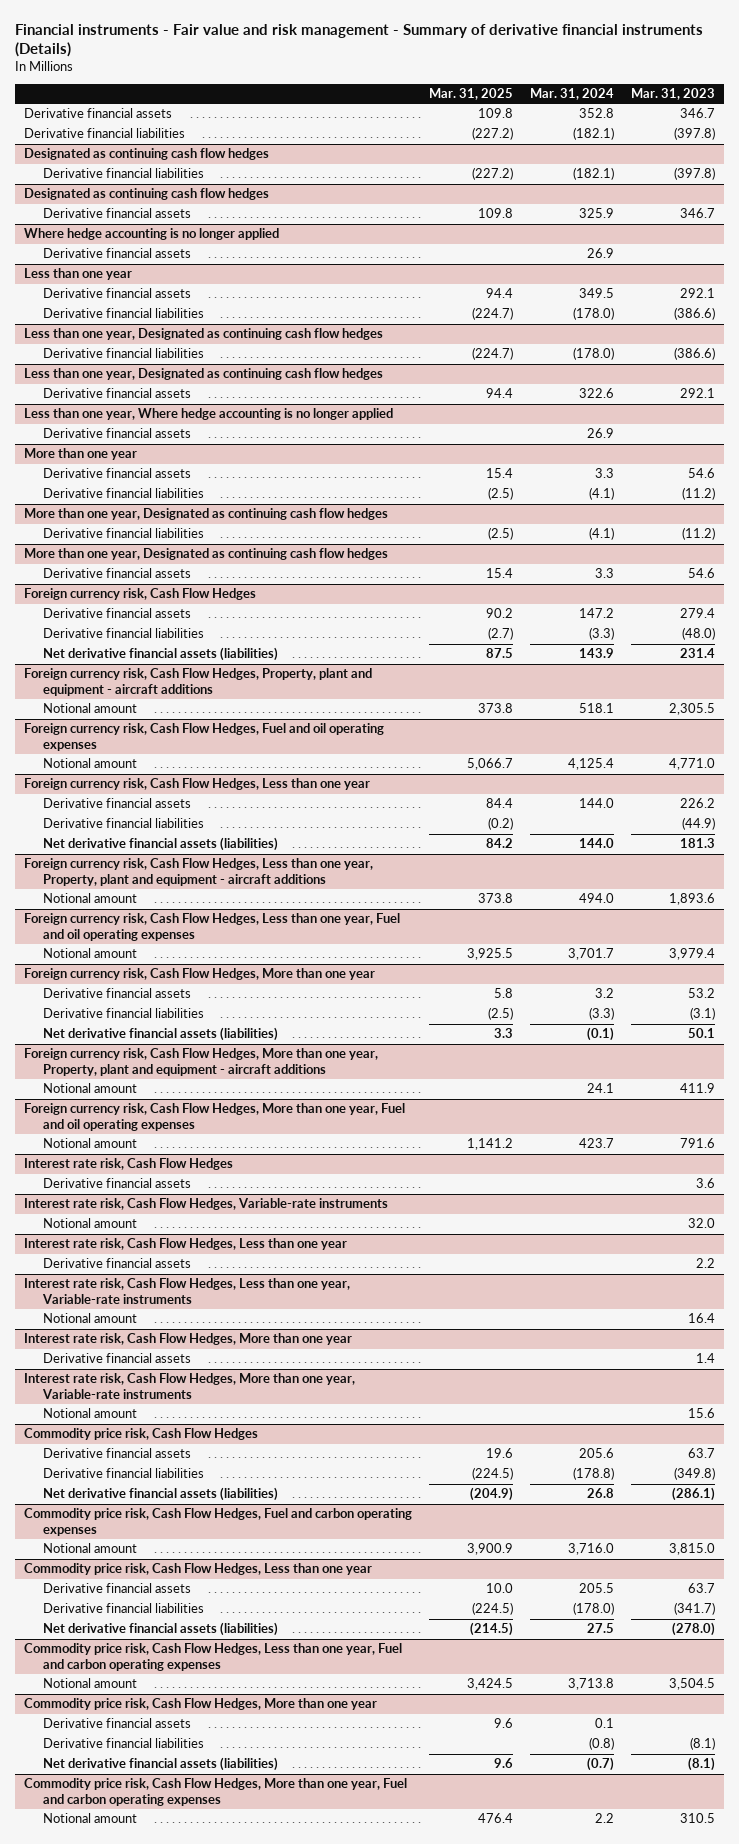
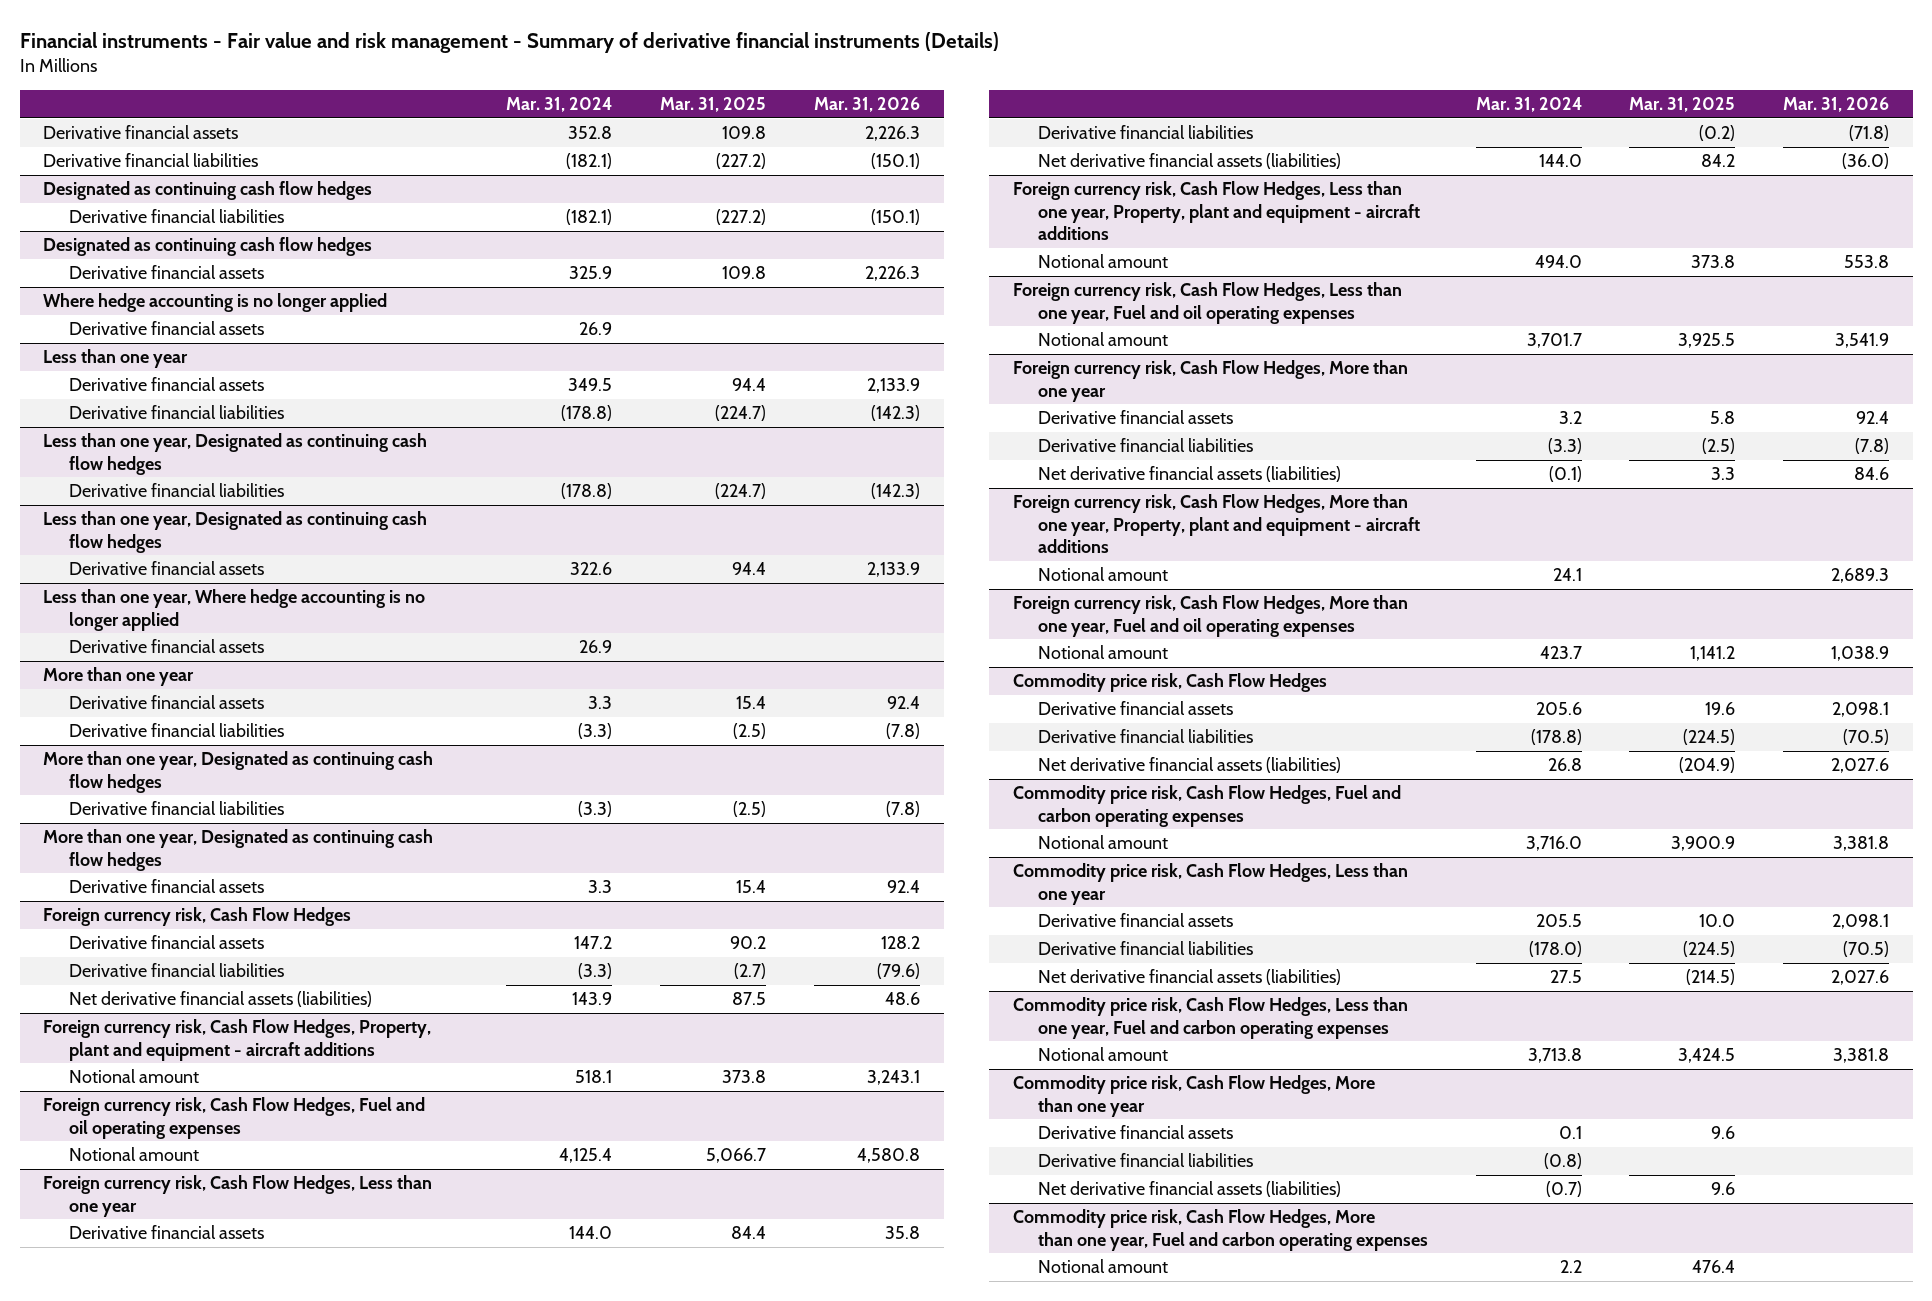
[631,87,716,100] Mar. 31, 2023 -> none
none -> [813,97,920,113] Mar. 31, 2026
[573,307,615,321] (178.0) -> [561,405,613,422] (178.8)
[573,347,615,361] (178.0) -> [561,483,613,500] (178.8)
[589,487,615,501] (4.1) -> [578,723,613,740] (3.3)
[589,527,615,541] (4.1) -> [578,801,613,818] (3.3)
[24,1158,234,1171] Interest rate risk, Cash Flow Hedges -> none
[42,1178,191,1189] Derivative financial assets -> none
[24,1198,389,1211] Interest rate risk, Cash Flow Hedges, Variable-rate instruments -> none
[42,1218,137,1229] Notional amount -> none
[24,1238,348,1251] Interest rate risk, Cash Flow Hedges, Less than one year -> none
[42,1258,191,1269] Derivative financial assets -> none
[24,1278,351,1304] Interest rate risk, Cash Flow Hedges, Less than one year, Variable-rate instruments -> none
[42,1313,137,1324] Notional amount -> none
[24,1333,353,1346] Interest rate risk, Cash Flow Hedges, More than one year -> none
[42,1353,191,1364] Derivative financial assets -> none
[24,1373,356,1399] Interest rate risk, Cash Flow Hedges, More than one year, Variable-rate instruments -> none
[42,1408,137,1419] Notional amount -> none

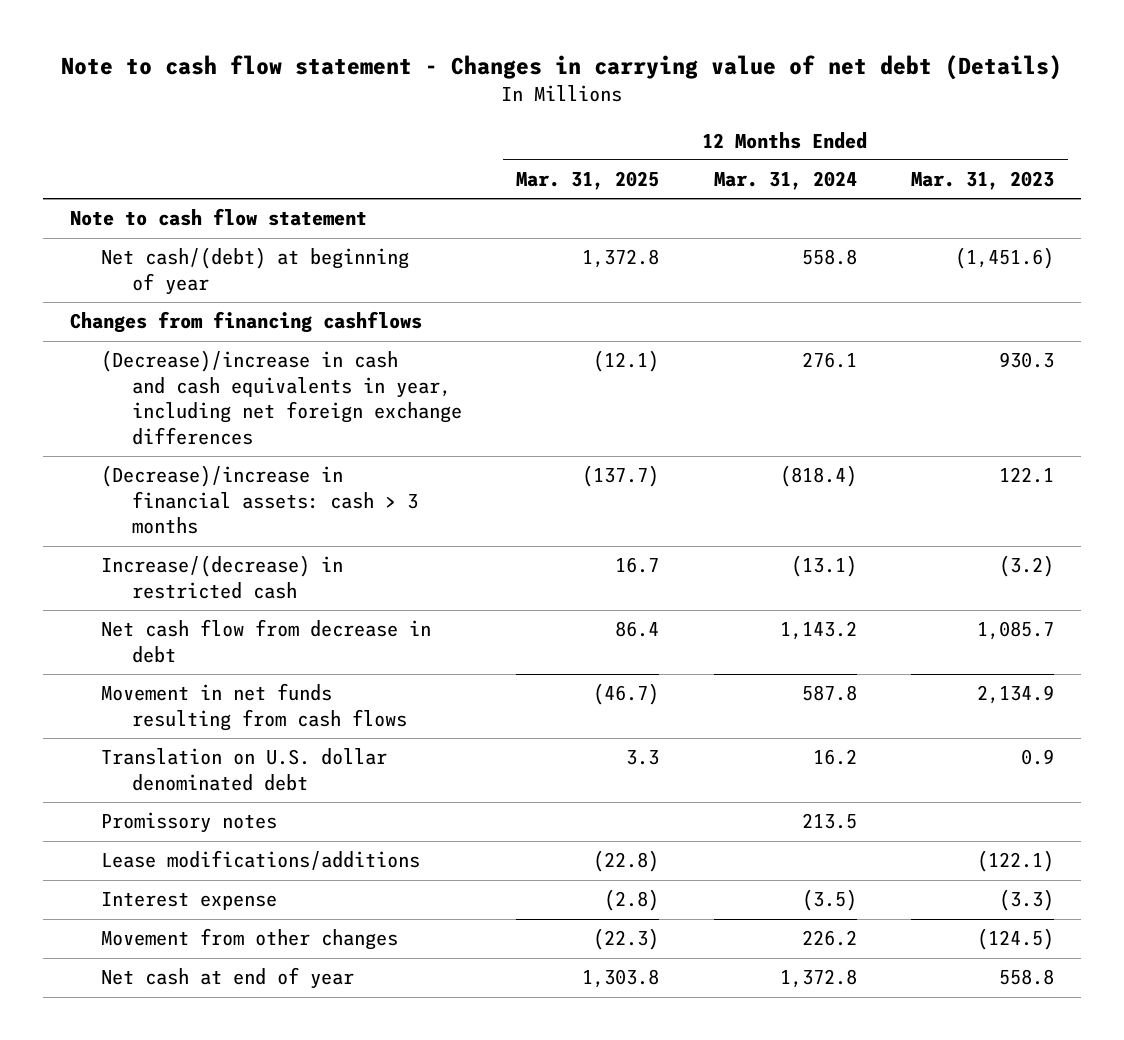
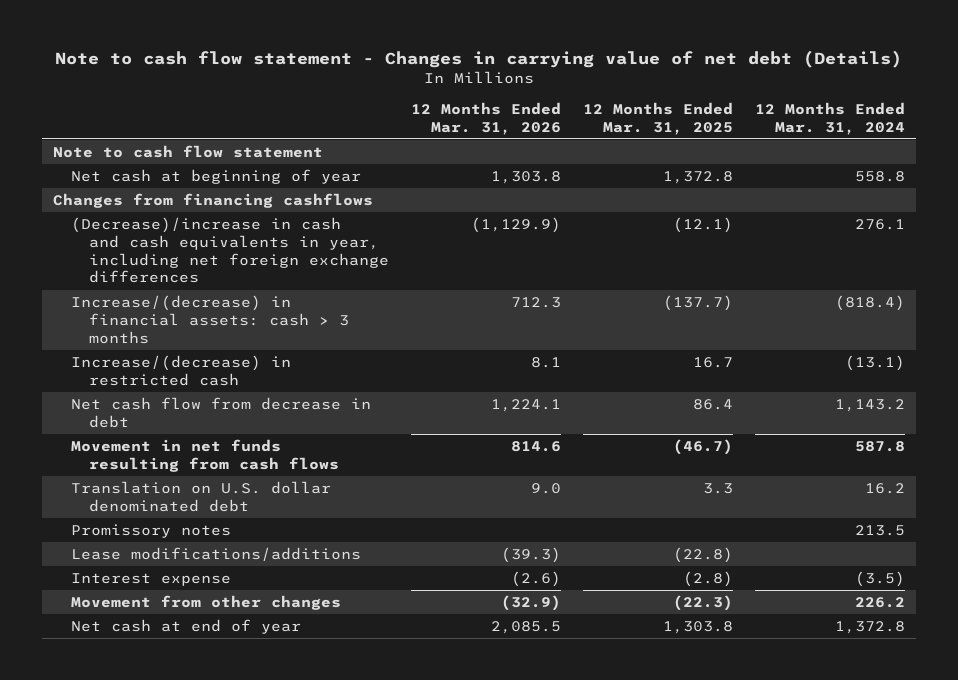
[911,171,1055,191] Mar. 31, 2023 -> none
none -> [410,101,561,135] 12 Months Ended Mar. 31, 2026
[101,247,410,295] Net cash/(debt) at beginning of year -> [70,168,361,184] Net cash at beginning of year
[101,465,419,535] (Decrease)/increase in financial assets: cash > 3 months -> [70,294,349,344] Increase/(decrease) in financial assets: cash > 3 months

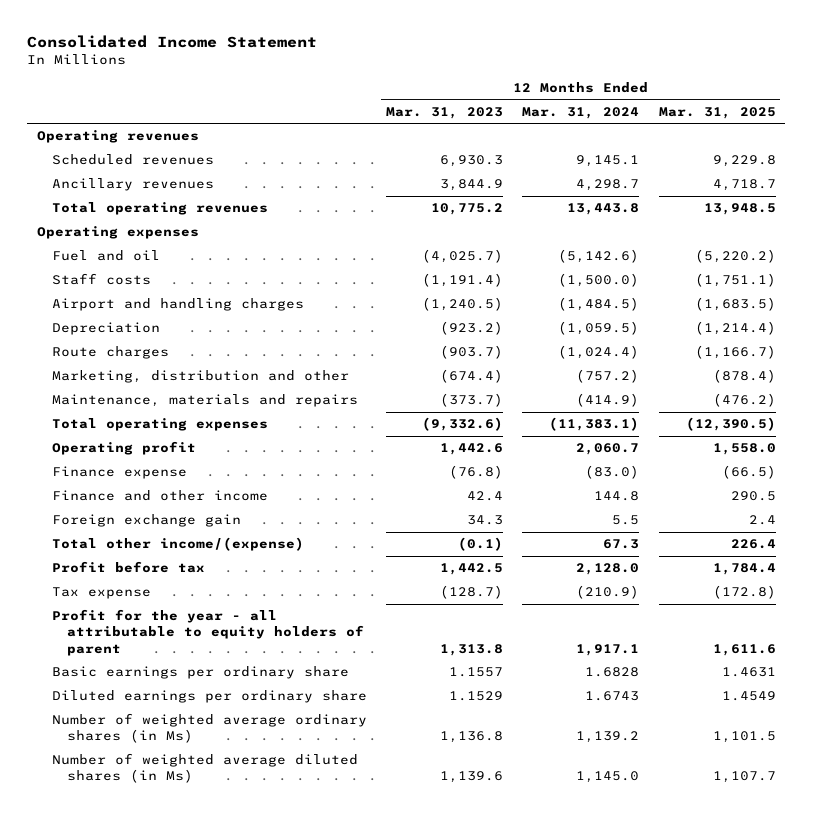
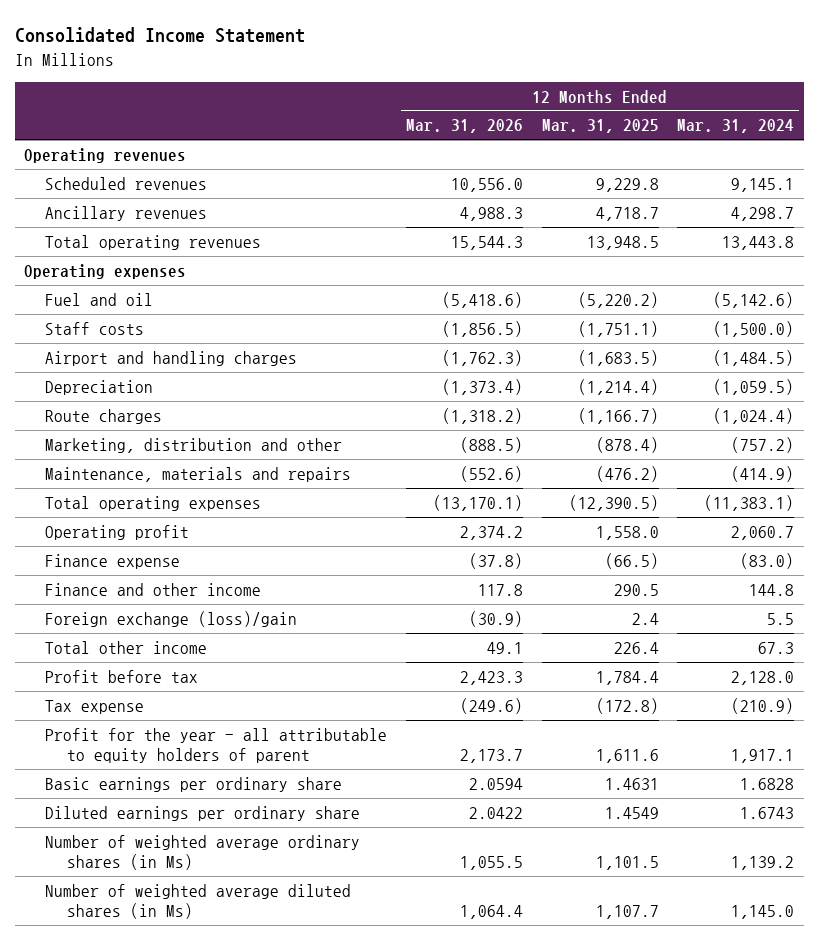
[386,106,504,119] Mar. 31, 2023 -> none
none -> [405,119,523,134] Mar. 31, 2026
[52,514,242,528] Foreign exchange gain -> [45,610,298,627] Foreign exchange (loss)/gain
[52,537,305,552] Total other income/(expense) -> [45,640,208,654] Total other income

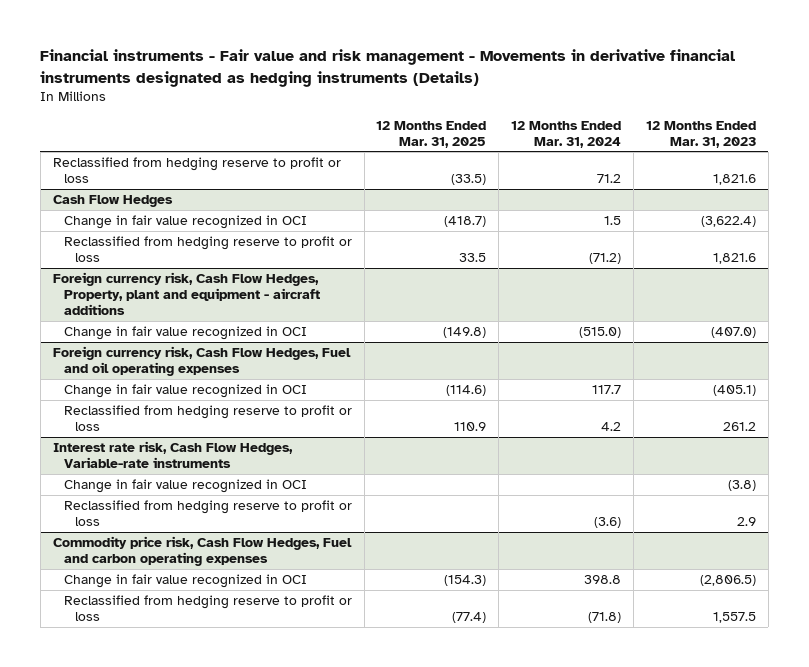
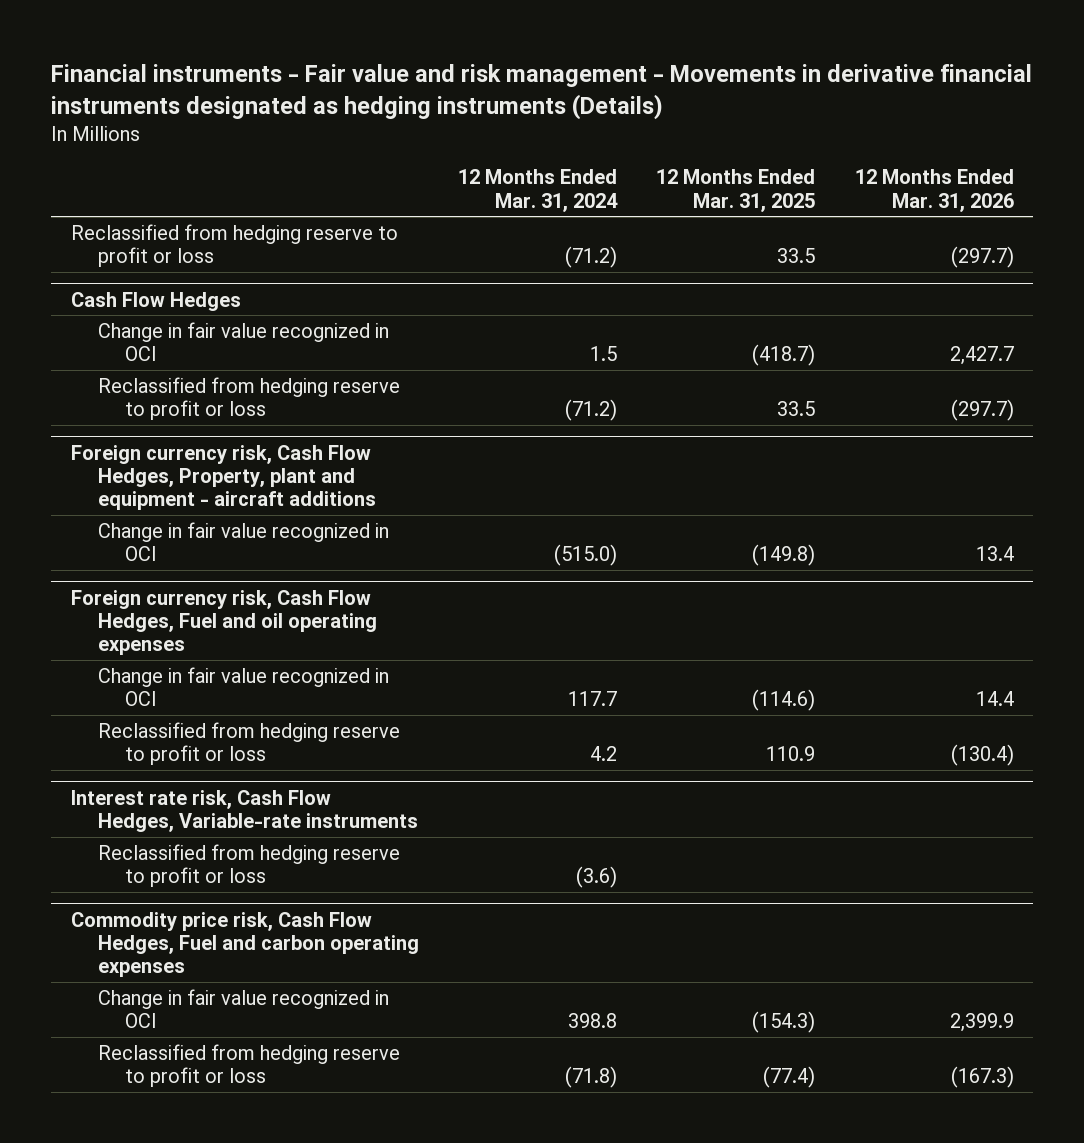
[645,120,756,148] 12 Months Ended Mar. 31, 2023 -> none
none -> [854,169,1014,212] 12 Months Ended Mar. 31, 2026
[451,174,487,186] (33.5) -> [777,248,816,264] 33.5
[597,174,622,184] 71.2 -> [564,246,617,269] (71.2)
[63,479,307,494] Change in fair value recognized in OCI -> none

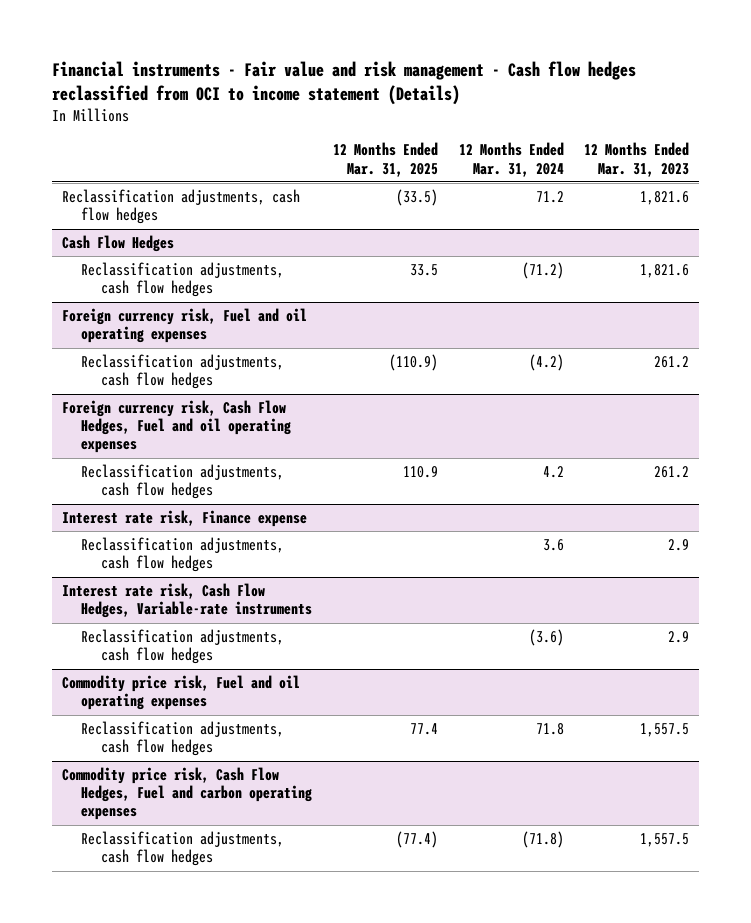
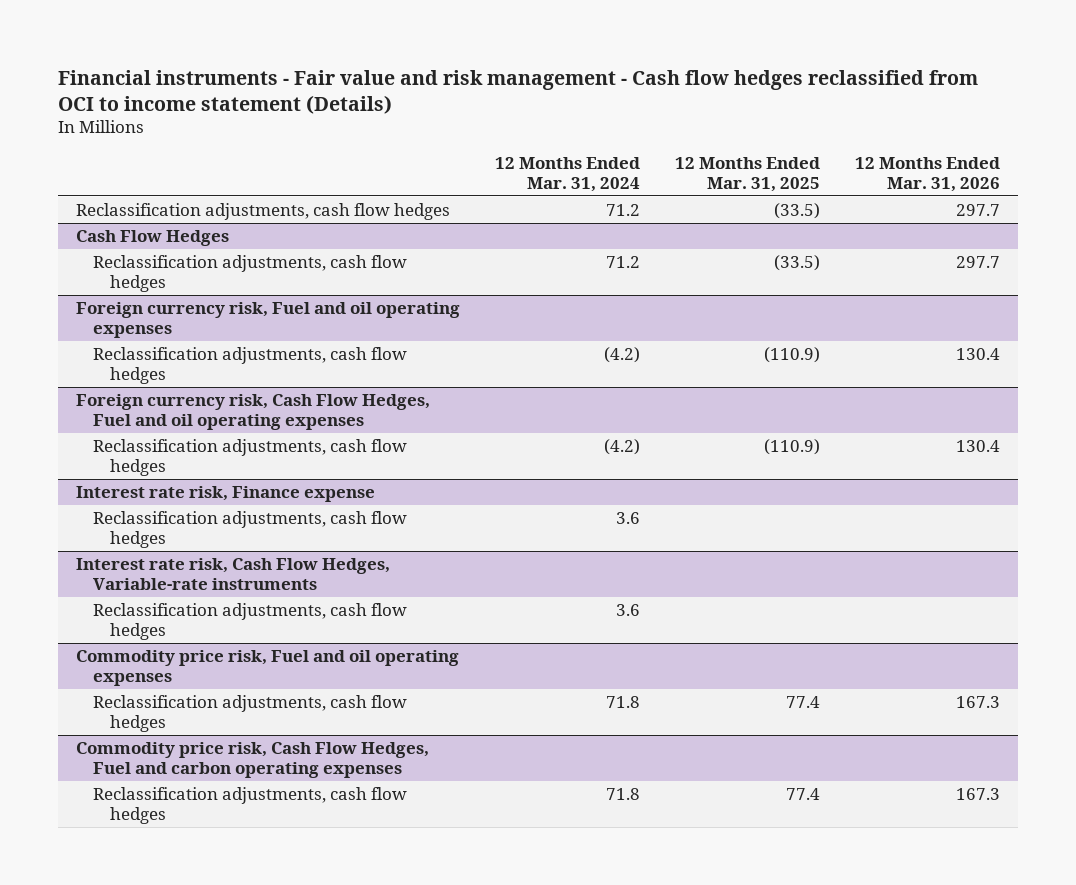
[584,142,690,177] 12 Months Ended Mar. 31, 2023 -> none
none -> [855,157,1001,192] 12 Months Ended Mar. 31, 2026
[409,264,438,277] 33.5 -> [774,255,821,272] (33.5)
[521,262,564,280] (71.2) -> [605,256,640,269] 71.2
[402,466,438,479] 110.9 -> [764,439,821,456] (110.9)
[542,466,564,479] 4.2 -> [603,439,640,456] (4.2)
[528,629,564,647] (3.6) -> [615,604,640,617] 3.6
[395,831,438,849] (77.4) -> [786,788,821,801] 77.4
[521,831,564,849] (71.8) -> [605,788,640,801] 71.8

